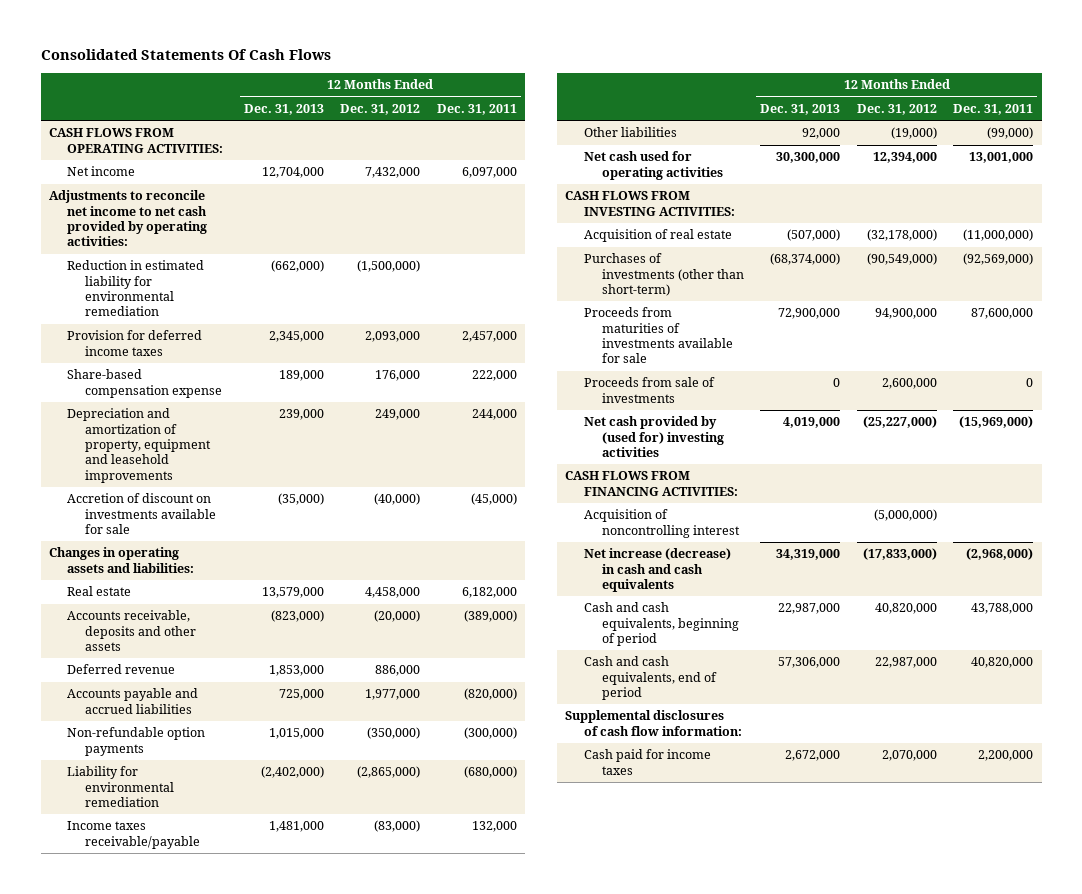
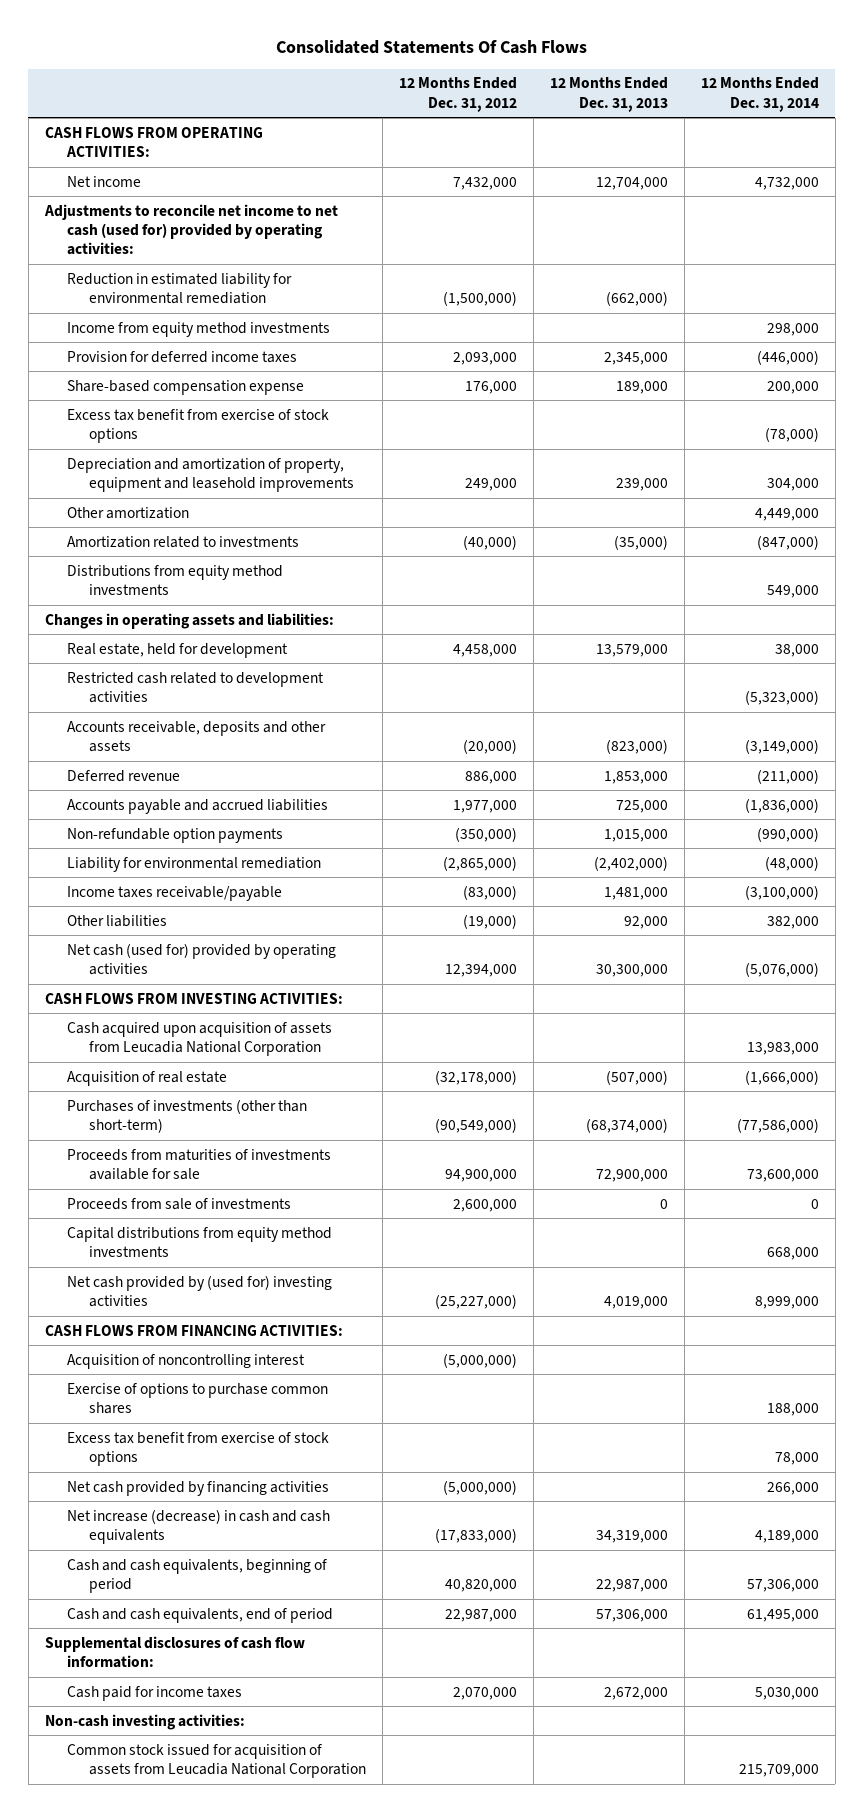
[436,104,517,116] Dec. 31, 2011 -> none
none -> [700,77,819,112] 12 Months Ended Dec. 31, 2014
[48,190,208,247] Adjustments to reconcile net income to net cash provided by operating activities: -> [43,203,338,256] Adjustments to reconcile net income to net cash (used for) provided by operating activities:
none -> [66,321,330,337] Income from equity method investments
none -> [66,408,329,444] Excess tax benefit from exercise of stock options
none -> [66,506,189,519] Other amortization
[67,493,217,535] Accretion of discount on investments available for sale -> [66,535,299,548] Amortization related to investments
none -> [66,564,283,596] Distributions from equity method investments
[67,586,132,597] Real estate -> [66,642,288,658] Real estate, held for development
none -> [66,671,324,704] Restricted cash related to development activities
[583,151,723,180] Net cash used for operating activities -> [66,942,336,976] Net cash (used for) provided by operating activities
none -> [66,1021,332,1057] Cash acquired upon acquisition of assets from Leucadia National Corporation
none -> [66,1226,332,1258] Capital distributions from equity method investments
none -> [66,1382,328,1415] Exercise of options to purchase common shares
none -> [66,1431,329,1467] Excess tax benefit from exercise of stock options
none -> [66,1480,329,1496] Net cash provided by financing activities
none -> [44,1713,245,1730] Non-cash investing activities:
none -> [66,1743,366,1779] Common stock issued for acquisition of assets from Leucadia National Corporation

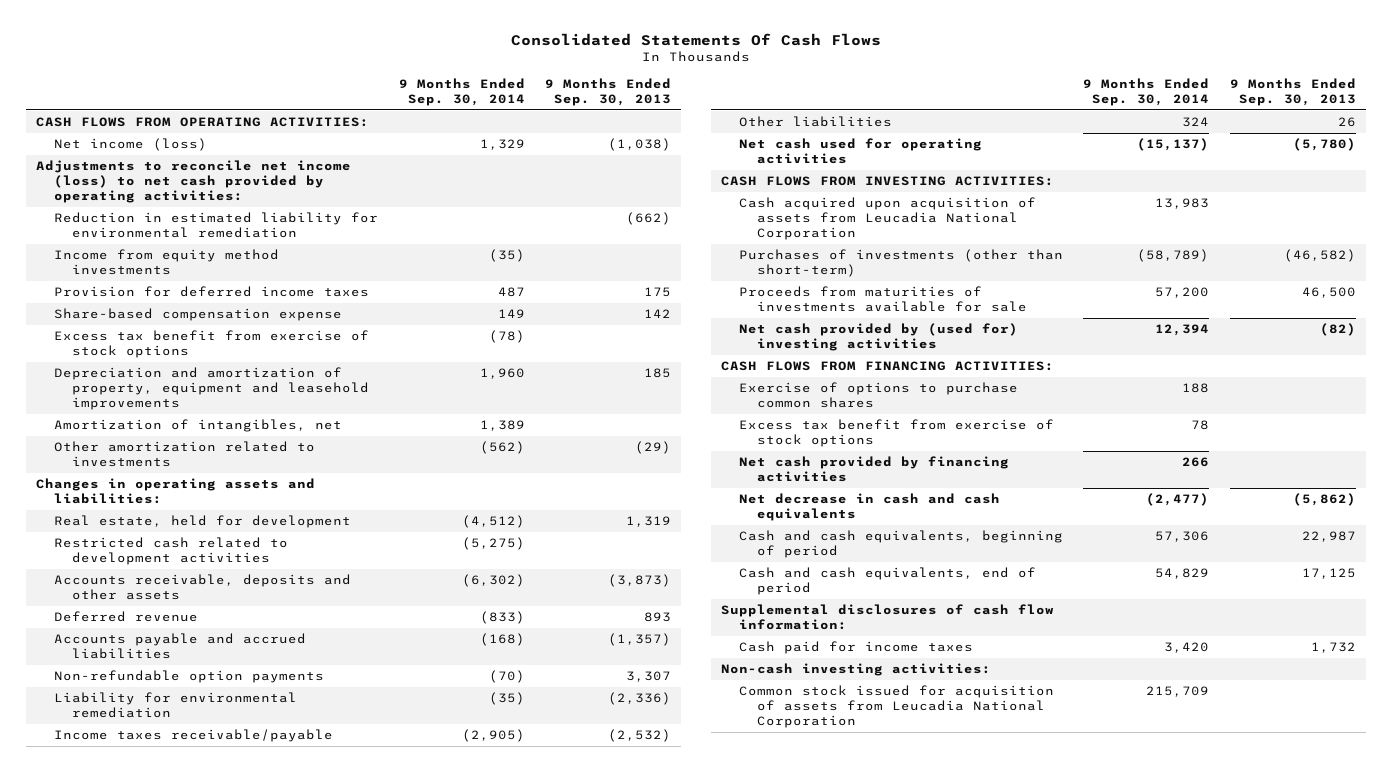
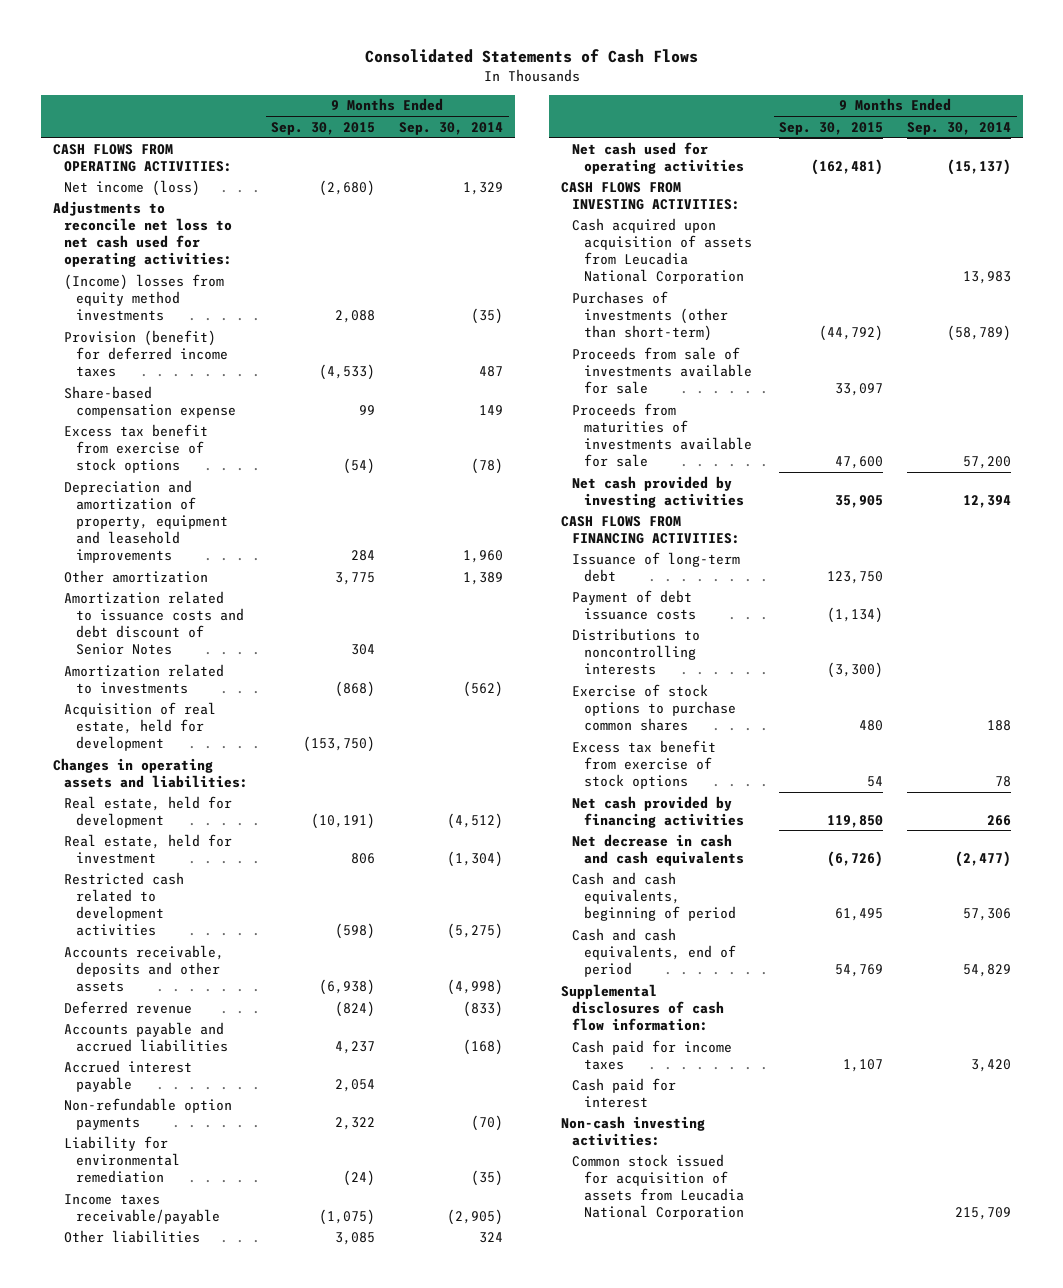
[511,32,882,46] Consolidated Statements Of Cash Flows -> [364,49,698,64] Consolidated Statements of Cash Flows
[544,78,671,106] 9 Months Ended Sep. 30, 2013 -> none
none -> [271,121,376,135] Sep. 30, 2015
[54,212,379,239] Reduction in estimated liability for environmental remediation -> none
[36,160,352,203] Adjustments to reconcile net income (loss) to net cash provided by operating activities: -> [52,200,233,267] Adjustments to reconcile net loss to net cash used for operating activities:
[54,249,280,276] Income from equity method investments -> [64,273,225,321] (Income) losses from equity method investments
[54,286,370,298] Provision for deferred income taxes -> [64,329,228,377] Provision (benefit) for deferred income taxes
[54,419,343,433] Amortization of intangibles, net -> [64,569,209,583] Other amortization
none -> [64,590,244,655] Amortization related to issuance costs and debt discount of Senior Notes
[54,441,316,468] Other amortization related to investments -> [64,663,225,694] Amortization related to investments
none -> [64,701,217,751] Acquisition of real estate, held for development
none -> [64,833,233,864] Real estate, held for investment
[461,574,525,588] (6,302) -> [446,978,503,995] (4,998)
none -> [64,1059,193,1092] Accrued interest payable
none -> [572,346,752,394] Proceeds from sale of investments available for sale
[738,323,1018,352] Net cash provided by (used for) investing activities -> [572,475,744,508] Net cash provided by investing activities
none -> [572,551,741,582] Issuance of long-term debt
none -> [572,589,696,620] Payment of debt issuance costs
none -> [572,627,701,675] Distributions to noncontrolling interests
[738,382,1018,409] Exercise of options to purchase common shares -> [572,683,736,731] Exercise of stock options to purchase common shares
none -> [572,1077,677,1108] Cash paid for interest

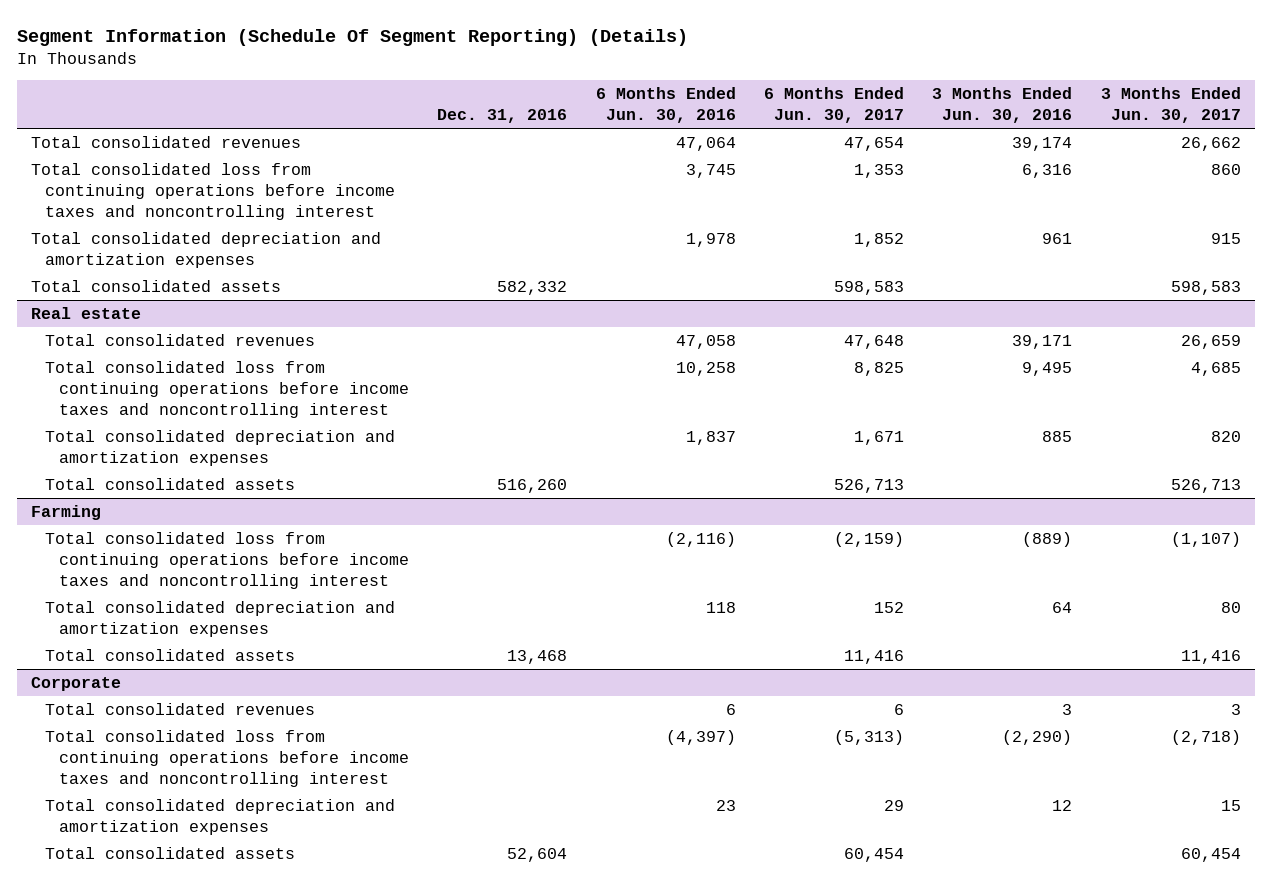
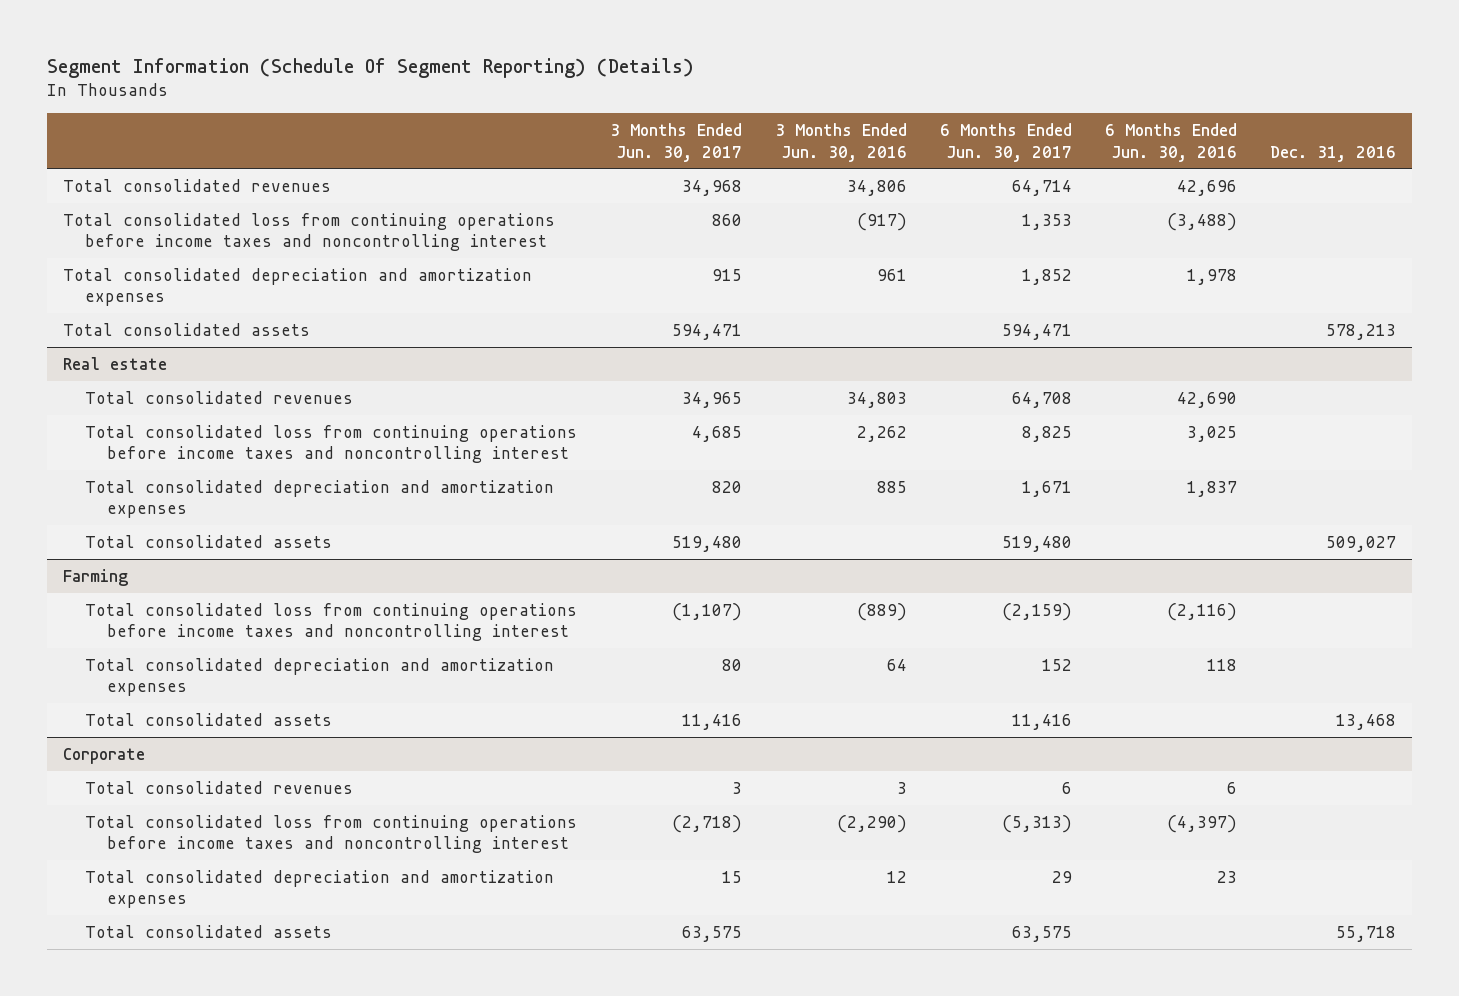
[675,136,736,151] 47,064 -> [1176,179,1237,196] 42,696
[844,136,905,151] 47,654 -> [1011,179,1072,196] 64,714
[1012,136,1073,151] 39,174 -> [846,179,907,196] 34,806
[1180,136,1241,151] 26,662 -> [681,179,742,196] 34,968
[685,163,736,178] 3,745 -> [1166,212,1237,231] (3,488)
[1022,163,1073,178] 6,316 -> [856,212,907,231] (917)
[497,280,568,295] 582,332 -> [1325,323,1396,340] 578,213
[834,280,905,295] 598,583 -> [1001,323,1072,340] 594,471
[1170,280,1241,295] 598,583 -> [671,323,742,340] 594,471
[675,334,736,349] 47,058 -> [1176,391,1237,408] 42,690
[844,334,905,349] 47,648 -> [1011,391,1072,408] 64,708
[1012,334,1073,349] 39,171 -> [846,391,907,408] 34,803
[1180,334,1241,349] 26,659 -> [681,391,742,408] 34,965
[675,361,736,376] 10,258 -> [1186,425,1237,442] 3,025
[1022,361,1073,376] 9,495 -> [856,425,907,442] 2,262
[497,478,568,493] 516,260 -> [1325,535,1396,552] 509,027
[834,478,905,493] 526,713 -> [1001,535,1072,552] 519,480
[1170,478,1241,493] 526,713 -> [671,535,742,552] 519,480
[507,847,568,862] 52,604 -> [1335,925,1396,942] 55,718
[844,847,905,862] 60,454 -> [1011,925,1072,942] 63,575
[1180,847,1241,862] 60,454 -> [681,925,742,942] 63,575

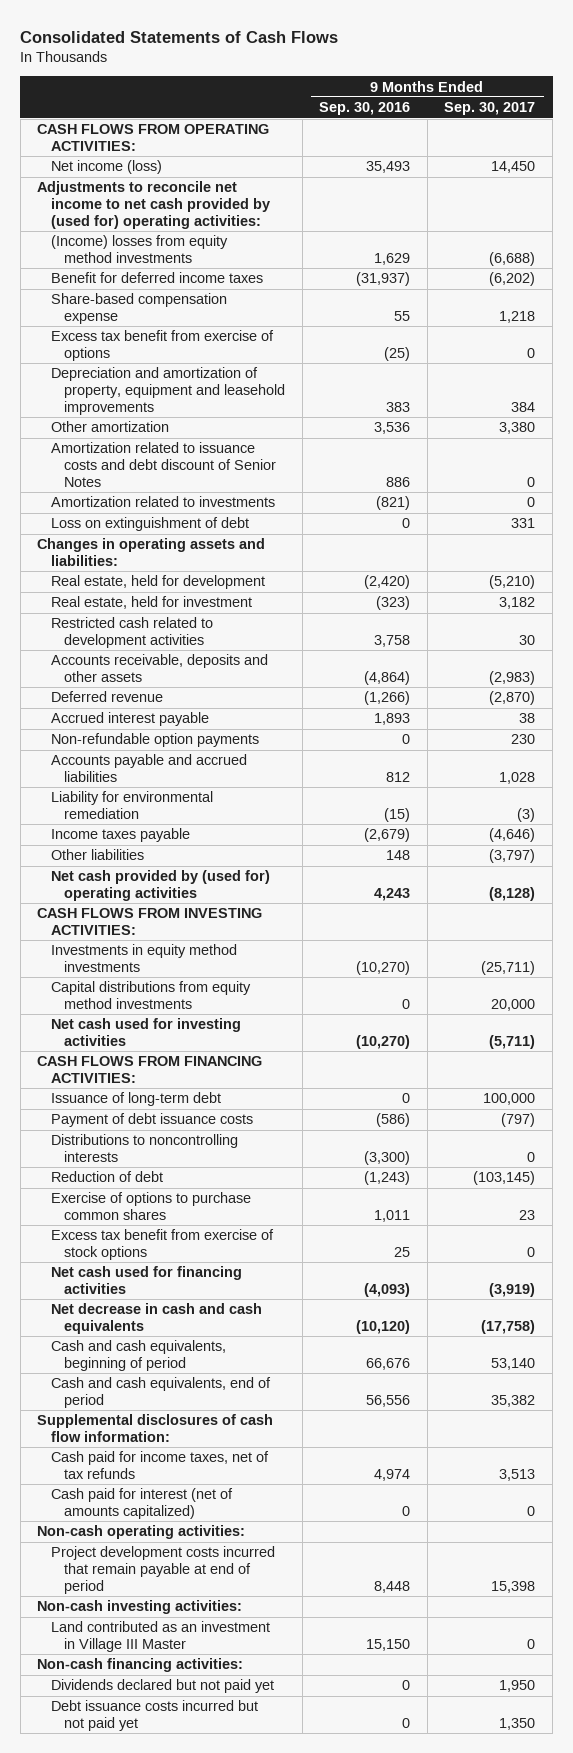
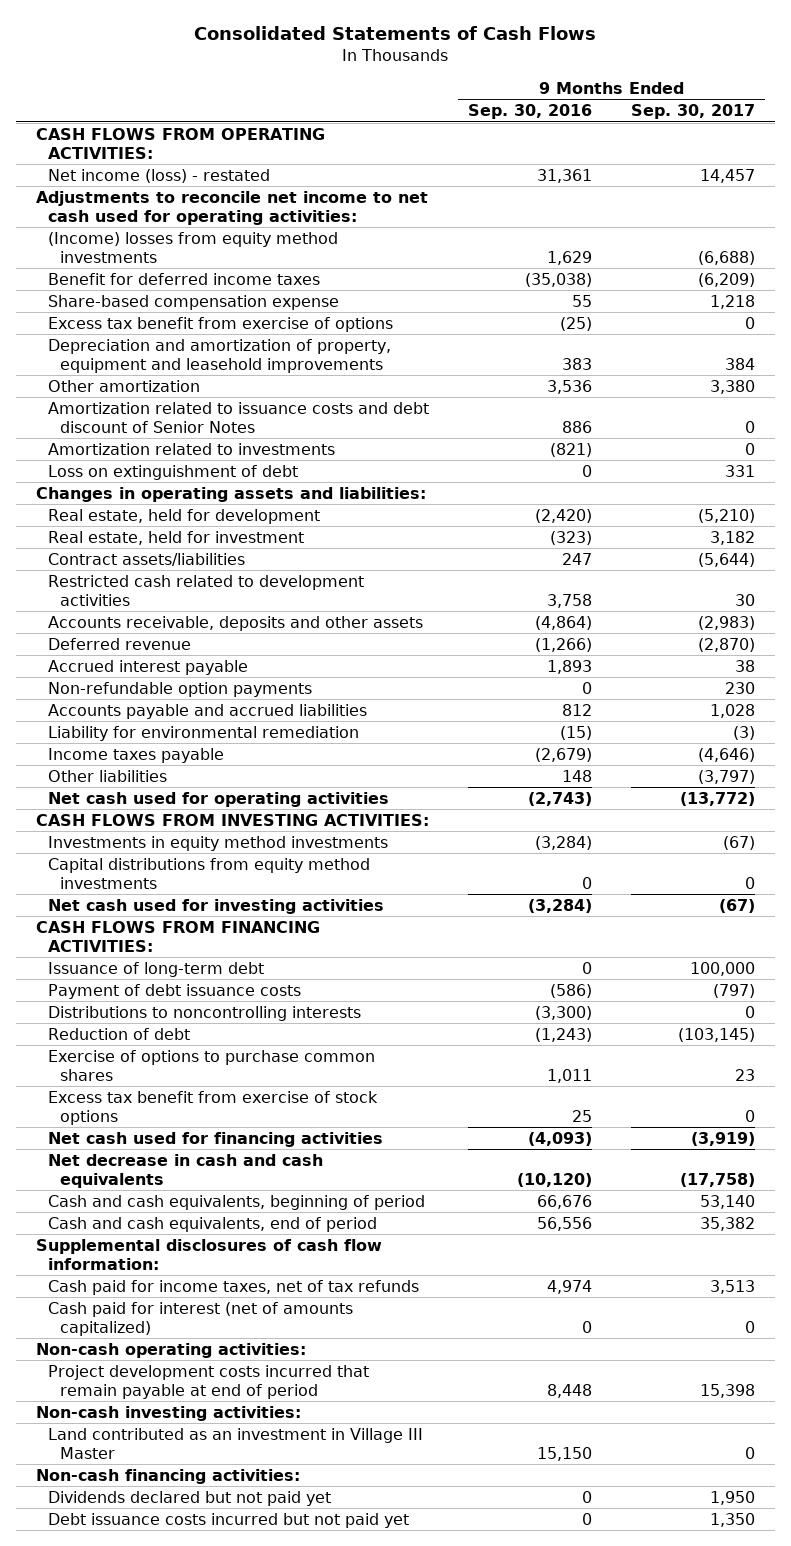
[50,160,162,175] Net income (loss) -> [47,168,270,183] Net income (loss) - restated
[366,161,411,174] 35,493 -> [537,168,593,183] 31,361
[491,161,536,174] 14,450 -> [700,168,756,183] 14,457
[37,181,270,229] Adjustments to reconcile net income to net cash provided by (used for) operating activities: -> [35,190,428,225] Adjustments to reconcile net income to net cash used for operating activities:
[356,272,411,287] (31,937) -> [525,272,593,287] (35,038)
[489,272,536,287] (6,202) -> [698,272,756,287] (6,209)
none -> [47,552,245,566] Contract assets/liabilities
[50,870,270,902] Net cash provided by (used for) operating activities -> [47,791,389,807] Net cash used for operating activities
[374,888,411,902] 4,243 -> [528,791,593,806] (2,743)
[489,887,536,902] (8,128) -> [680,791,756,806] (13,772)
[356,961,411,976] (10,270) -> [535,835,593,850] (3,284)
[481,961,536,976] (25,711) -> [723,835,756,850] (67)
[491,999,536,1012] 20,000 -> [745,876,756,889] 0
[356,1035,411,1050] (10,270) -> [528,898,593,913] (3,284)
[489,1035,536,1050] (5,711) -> [719,898,756,913] (67)

